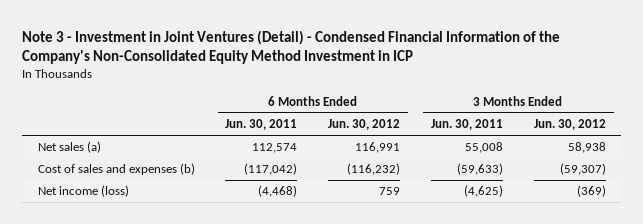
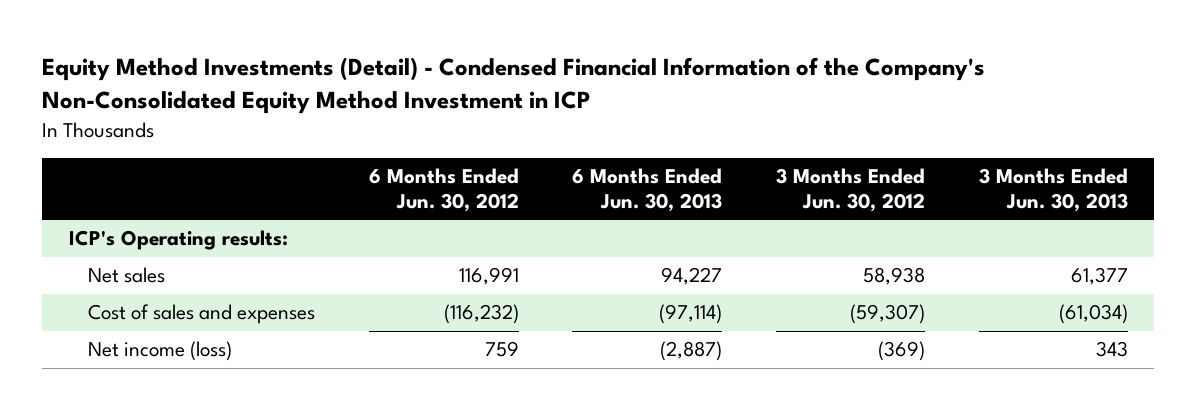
[22,29,561,65] Note 3 - Investment in Joint Ventures (Detail) - Condensed Financial Information of the Company's Non-Consolidated Equity Method Investment in ICP -> [42,57,986,115] Equity Method Investments (Detail) - Condensed Financial Information of the Company's Non-Consolidated Equity Method Investment in ICP
[225,119,298,131] Jun. 30, 2011 -> none
[430,119,503,131] Jun. 30, 2011 -> none
none -> [572,168,723,212] 6 Months Ended Jun. 30, 2013
none -> [978,168,1128,212] 3 Months Ended Jun. 30, 2013
none -> [69,230,289,251] ICP's Operating results:
[37,141,101,154] Net sales (a) -> [88,267,166,284] Net sales
[37,163,195,176] Cost of sales and expenses (b) -> [88,304,316,325] Cost of sales and expenses

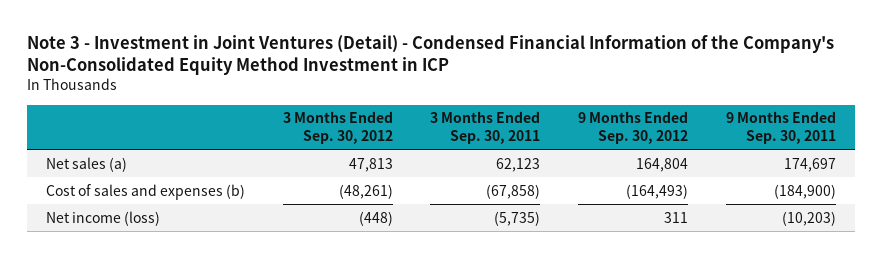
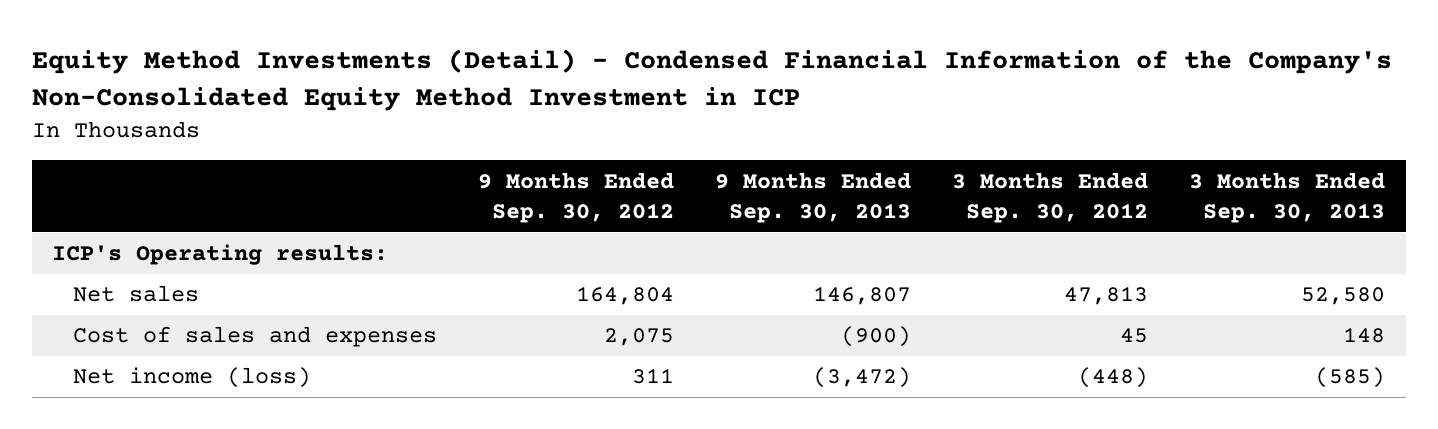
[27,35,835,76] Note 3 - Investment in Joint Ventures (Detail) - Condensed Financial Information of the Company's Non-Consolidated Equity Method Investment in ICP -> [31,49,1392,111] Equity Method Investments (Detail) - Condensed Financial Information of the Company's Non-Consolidated Equity Method Investment in ICP
[430,111,541,144] 3 Months Ended Sep. 30, 2011 -> none
[725,111,836,144] 9 Months Ended Sep. 30, 2011 -> none
none -> [714,171,911,223] 9 Months Ended Sep. 30, 2013
none -> [1189,171,1386,223] 3 Months Ended Sep. 30, 2013
none -> [52,244,389,266] ICP's Operating results:
[45,156,127,172] Net sales (a) -> [72,285,199,303] Net sales
[45,183,245,200] Cost of sales and expenses (b) -> [72,326,437,348] Cost of sales and expenses
[338,183,393,199] (48,261) -> [1120,328,1149,344] 45
[626,183,689,199] (164,493) -> [603,328,674,347] 2,075

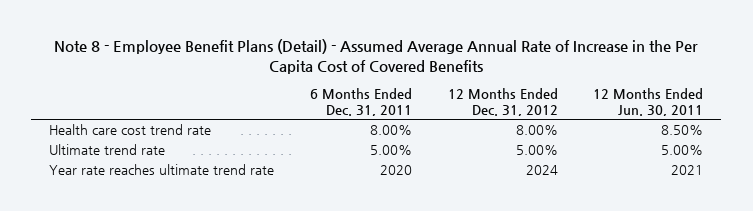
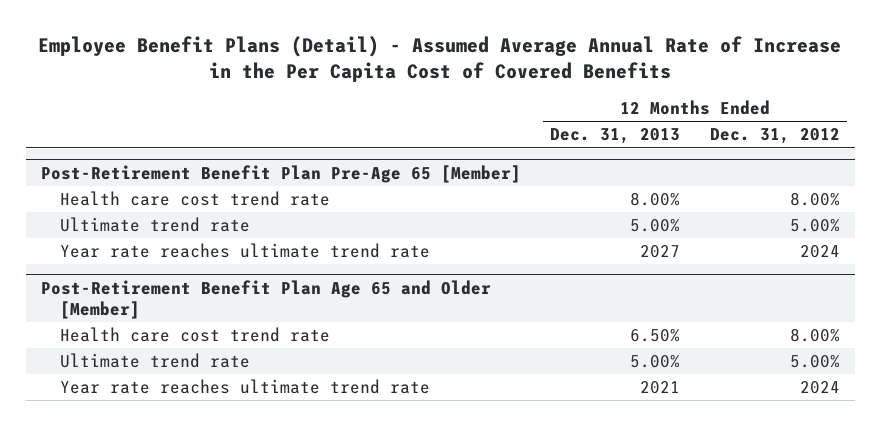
[54,39,699,74] Note 8 - Employee Benefit Plans (Detail) - Assumed Average Annual Rate of Increase in the Per Capita Cost of Covered Benefits -> [38,35,842,82] Employee Benefit Plans (Detail) - Assumed Average Annual Rate of Increase in the Per Capita Cost of Covered Benefits
[309,87,412,116] 6 Months Ended Dec. 31, 2011 -> none
[593,87,704,116] 12 Months Ended Jun. 30, 2011 -> none
none -> [550,128,681,145] Dec. 31, 2013
none -> [40,164,521,183] Post-Retirement Benefit Plan Pre-Age 65 [Member]
none -> [40,279,491,320] Post-Retirement Benefit Plan Age 65 and Older [Member]
none -> [60,327,331,343] Health care cost trend rate
none -> [60,353,251,369] Ultimate trend rate
none -> [60,379,431,395] Year rate reaches ultimate trend rate

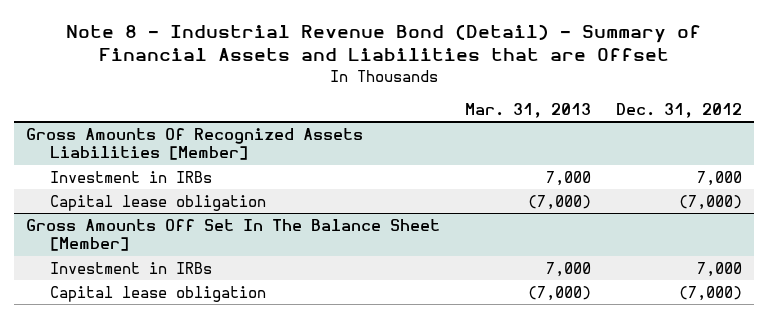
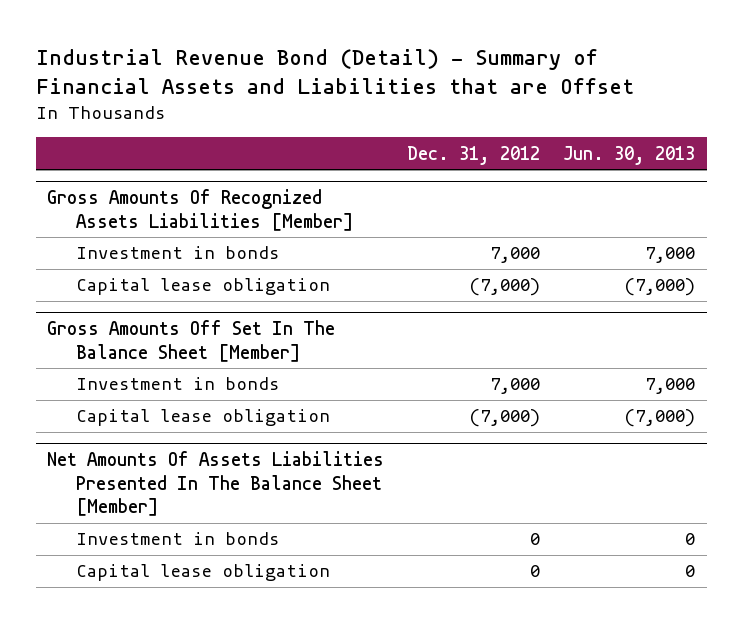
[66,23,702,62] Note 8 - Industrial Revenue Bond (Detail) - Summary of Financial Assets and Liabilities that are Offset -> [35,48,634,94] Industrial Revenue Bond (Detail) - Summary of Financial Assets and Liabilities that are Offset
[465,102,592,118] Mar. 31, 2013 -> none
none -> [563,145,696,165] Jun. 30, 2013
[49,171,212,184] Investment in IRBs -> [75,246,279,260] Investment in bonds
[49,262,212,275] Investment in IRBs -> [75,377,279,391] Investment in bonds
none -> [47,451,385,517] Net Amounts Of Assets Liabilities Presented In The Balance Sheet [Member]
none -> [75,532,279,546] Investment in bonds
none -> [75,564,330,582] Capital lease obligation

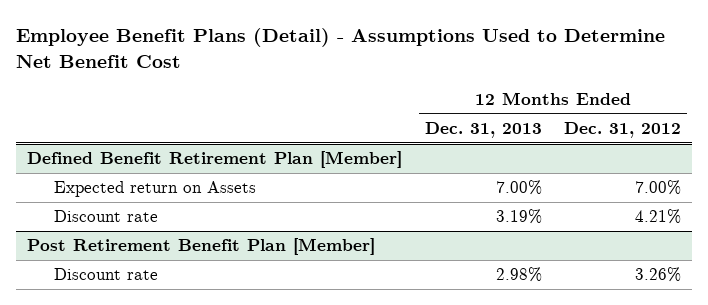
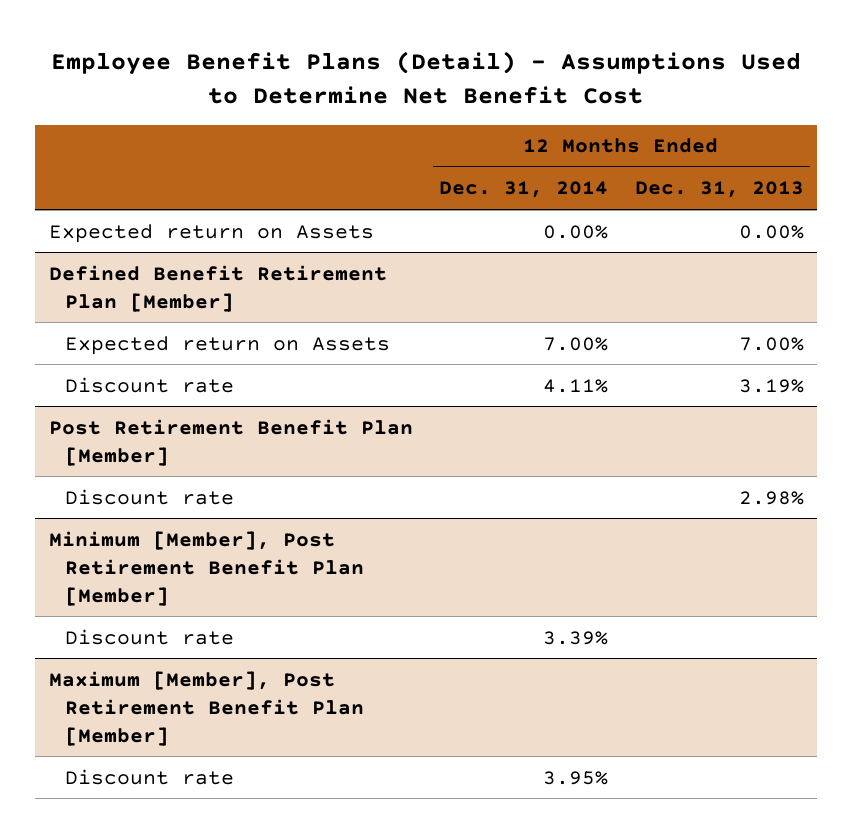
[564,121,682,138] Dec. 31, 2012 -> none
none -> [439,181,609,199] Dec. 31, 2014
none -> [48,223,374,243] Expected return on Assets
none -> [48,530,364,606] Minimum [Member], Post Retirement Benefit Plan [Member]
none -> [64,628,234,645] Discount rate
none -> [48,670,364,746] Maximum [Member], Post Retirement Benefit Plan [Member]
none -> [64,768,234,785] Discount rate

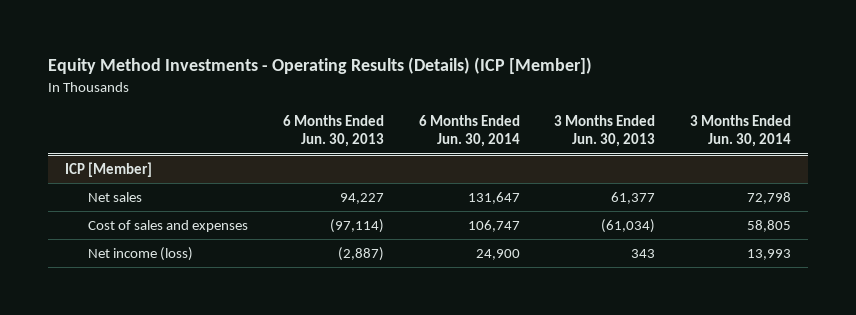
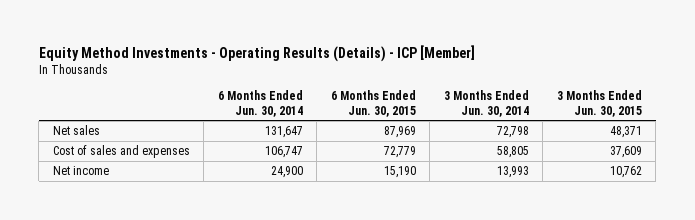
[47,57,592,75] Equity Method Investments - Operating Results (Details) (ICP [Member]) -> [38,44,475,62] Equity Method Investments - Operating Results (Details) - ICP [Member]
[282,114,384,148] 6 Months Ended Jun. 30, 2013 -> none
[554,114,656,148] 3 Months Ended Jun. 30, 2013 -> none
none -> [330,90,416,117] 6 Months Ended Jun. 30, 2015
none -> [556,90,642,117] 3 Months Ended Jun. 30, 2015
[65,162,153,178] ICP [Member] -> none
[88,247,194,262] Net income (loss) -> [52,166,109,176] Net income

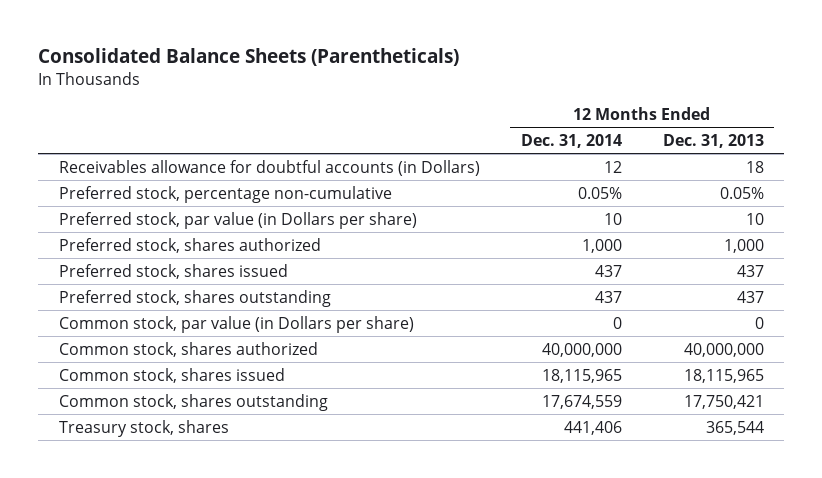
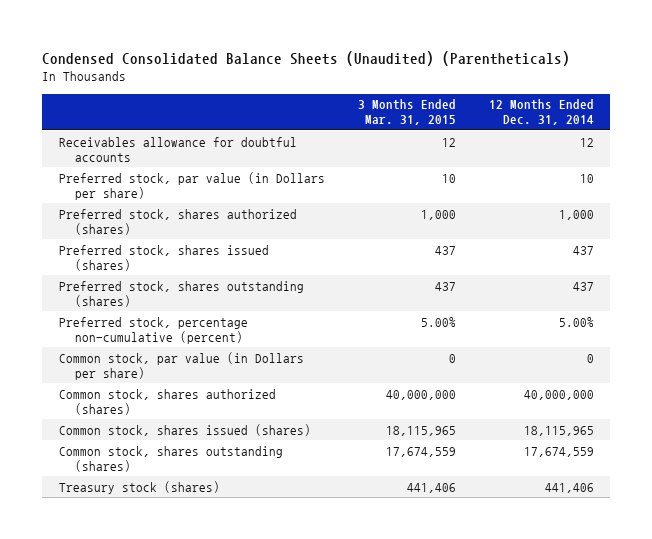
[38,48,460,67] Consolidated Balance Sheets (Parentheticals) -> [42,50,571,66] Condensed Consolidated Balance Sheets (Unaudited) (Parentheticals)
[662,134,764,149] Dec. 31, 2013 -> none
none -> [357,99,456,126] 3 Months Ended Mar. 31, 2015
[58,185,392,203] Preferred stock, percentage non-cumulative -> none
[58,159,480,176] Receivables allowance for doubtful accounts (in Dollars) -> [58,136,297,162] Receivables allowance for doubtful accounts
[58,237,321,253] Preferred stock, shares authorized -> [58,208,297,235] Preferred stock, shares authorized (shares)
[58,263,288,279] Preferred stock, shares issued -> [58,244,269,271] Preferred stock, shares issued (shares)
[58,289,331,307] Preferred stock, shares outstanding -> [58,280,304,307] Preferred stock, shares outstanding (shares)
none -> [58,316,248,344] Preferred stock, percentage non-cumulative (percent)
[58,341,318,357] Common stock, shares authorized -> [58,388,276,415] Common stock, shares authorized (shares)
[58,367,285,383] Common stock, shares issued -> [58,423,311,436] Common stock, shares issued (shares)
[58,393,328,411] Common stock, shares outstanding -> [58,445,283,472] Common stock, shares outstanding (shares)
[58,419,229,437] Treasury stock, shares -> [58,480,220,494] Treasury stock (shares)

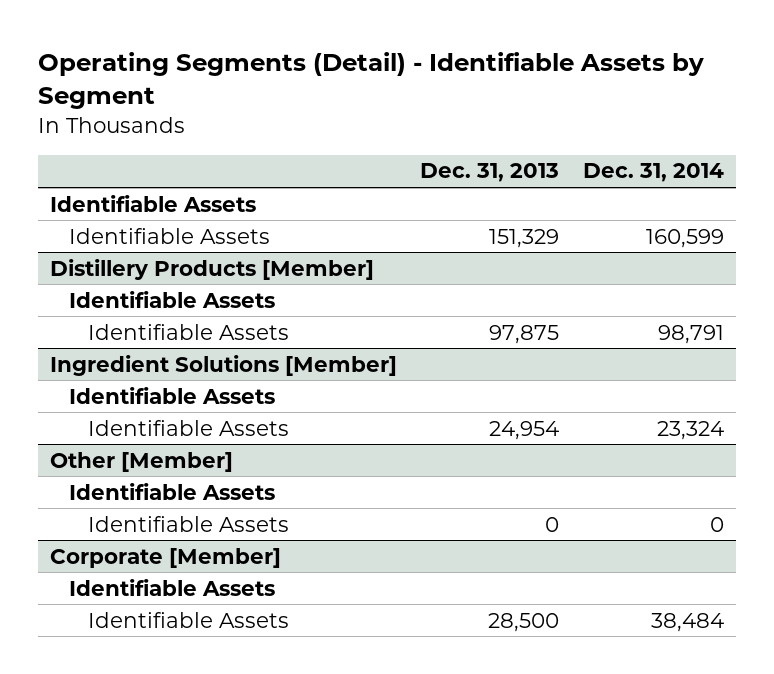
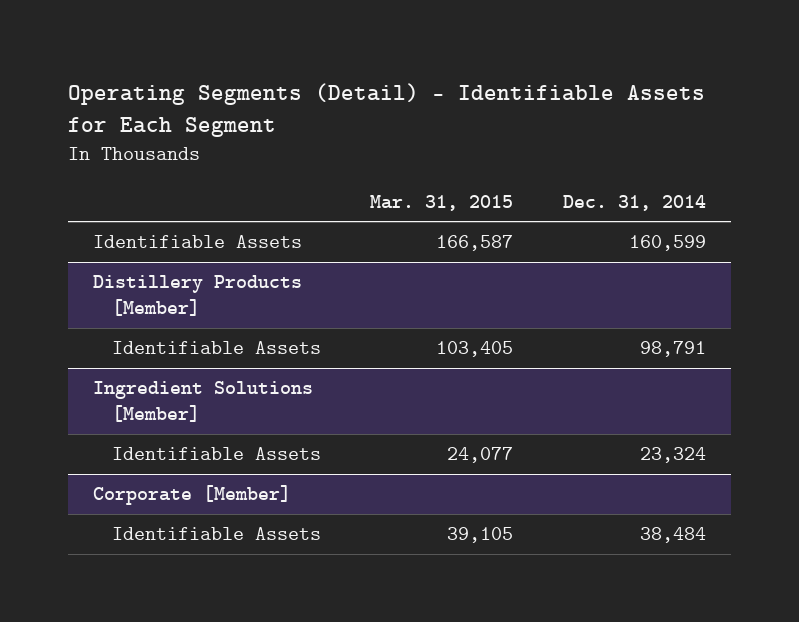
[38,52,705,110] Operating Segments (Detail) - Identifiable Assets by Segment -> [67,83,705,138] Operating Segments (Detail) - Identifiable Assets for Each Segment
[420,163,560,183] Dec. 31, 2013 -> none
none -> [370,194,514,211] Mar. 31, 2015
[49,194,256,212] Identifiable Assets -> none
[68,290,275,308] Identifiable Assets -> none
[68,386,275,404] Identifiable Assets -> none
[49,451,233,472] Other [Member] -> none
[68,482,275,500] Identifiable Assets -> none
[87,515,289,532] Identifiable Assets -> none
[68,578,275,596] Identifiable Assets -> none

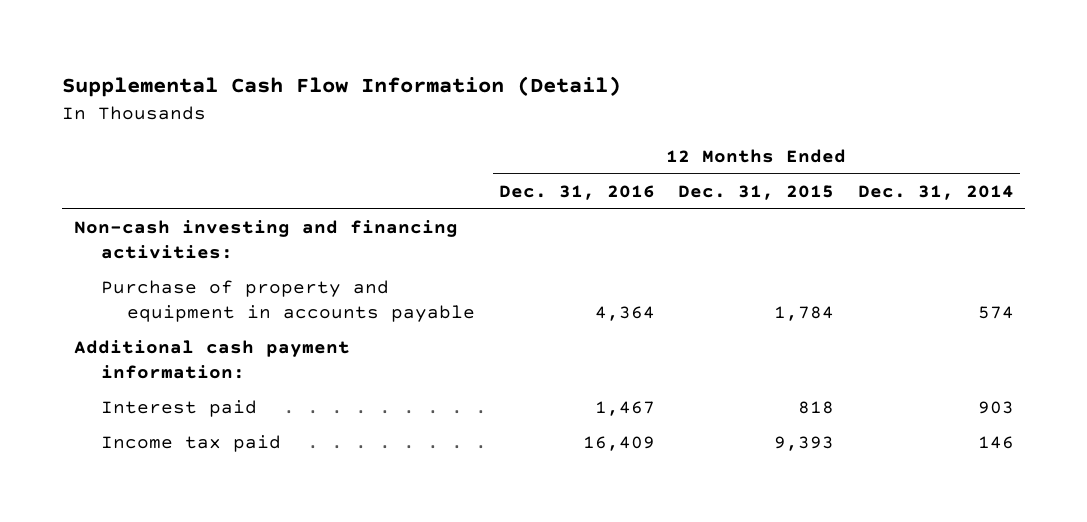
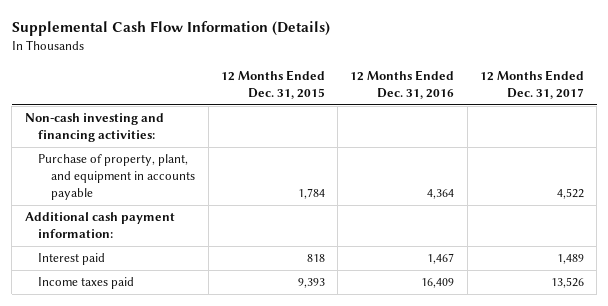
[61,76,621,98] Supplemental Cash Flow Information (Detail) -> [11,21,330,37] Supplemental Cash Flow Information (Details)
[857,185,1014,201] Dec. 31, 2014 -> none
none -> [479,69,584,99] 12 Months Ended Dec. 31, 2017
[100,280,476,322] Purchase of property and equipment in accounts payable -> [38,154,196,201] Purchase of property, plant, and equipment in accounts payable
[100,435,281,453] Income tax paid -> [38,277,135,290] Income taxes paid

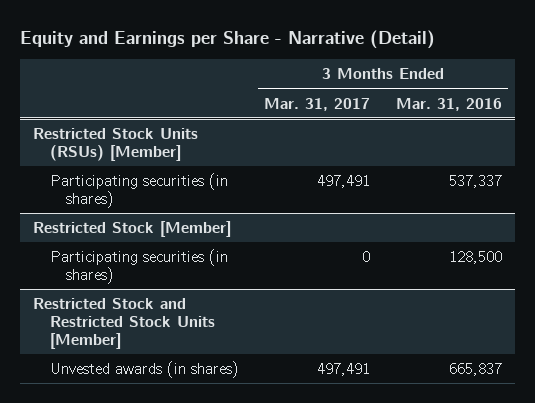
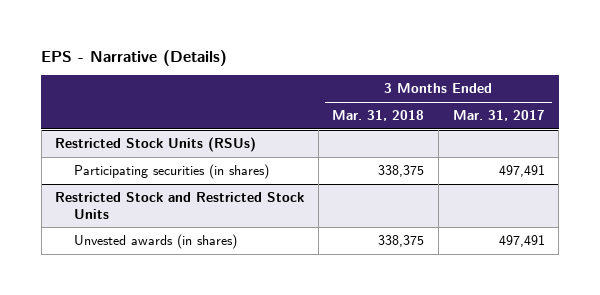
[20,30,436,50] Equity and Earnings per Share - Narrative (Detail) -> [41,49,228,66] EPS - Narrative (Details)
[396,97,503,111] Mar. 31, 2016 -> none
none -> [332,110,425,122] Mar. 31, 2018
[32,127,198,162] Restricted Stock Units (RSUs) [Member] -> [55,137,257,153] Restricted Stock Units (RSUs)
[32,220,231,237] Restricted Stock [Member] -> none
[49,248,228,285] Participating securities (in shares) -> none
[32,297,215,350] Restricted Stock and Restricted Stock Units [Member] -> [55,192,305,219] Restricted Stock and Restricted Stock Units

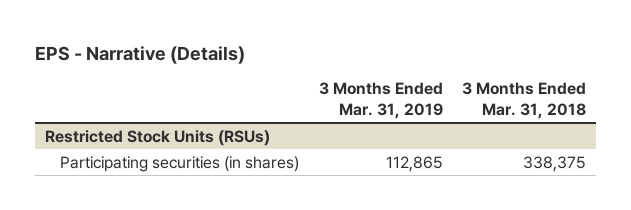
[452,110,545,122] Mar. 31, 2017 -> none
none -> [318,82,443,119] 3 Months Ended Mar. 31, 2019
[55,192,305,219] Restricted Stock and Restricted Stock Units -> none
[73,234,237,250] Unvested awards (in shares) -> none

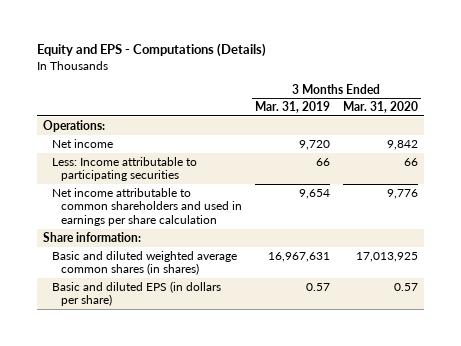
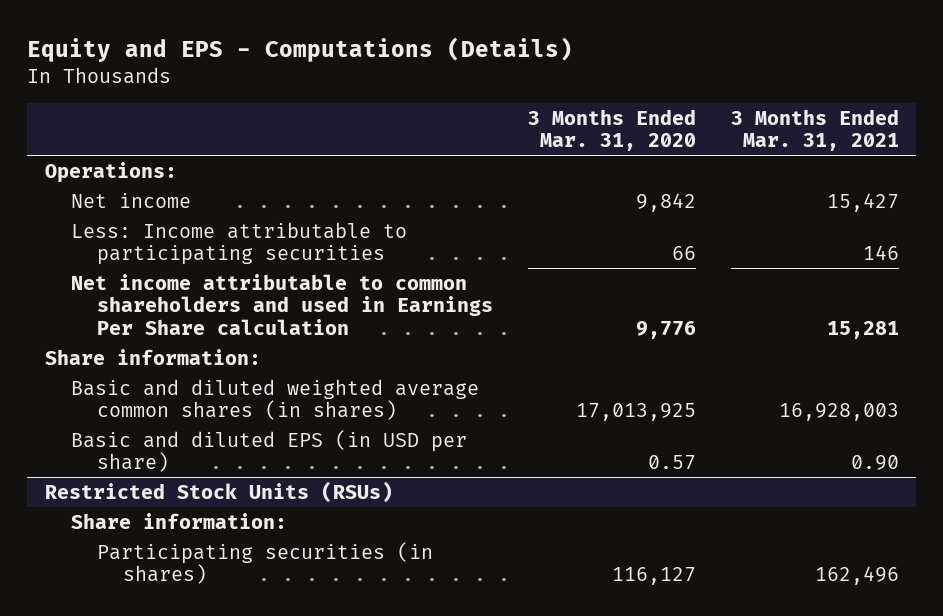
[254,101,330,114] Mar. 31, 2019 -> none
none -> [730,108,899,152] 3 Months Ended Mar. 31, 2021
[52,187,242,226] Net income attributable to common shareholders and used in earnings per share calculation -> [70,273,493,335] Net income attributable to common shareholders and used in Earnings Per Share calculation
[52,280,222,307] Basic and diluted EPS (in dollars per share) -> [70,429,467,473] Basic and diluted EPS (in USD per share)
none -> [44,480,393,503] Restricted Stock Units (RSUs)
none -> [70,512,287,529] Share information:
none -> [96,541,433,585] Participating securities (in shares)

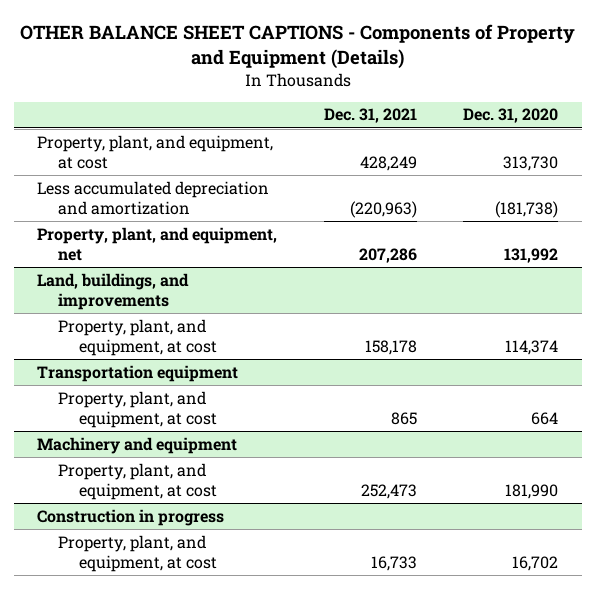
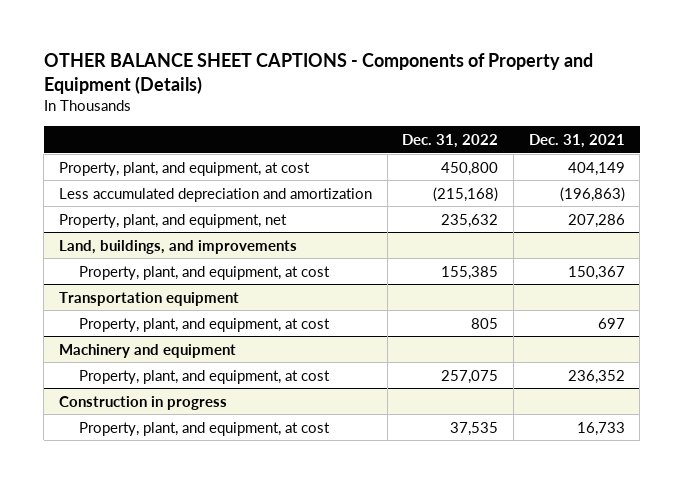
[463,108,559,124] Dec. 31, 2020 -> none
none -> [402,133,499,148] Dec. 31, 2022
[359,155,417,171] 428,249 -> [567,161,625,176] 404,149
[349,200,417,218] (220,963) -> [559,186,625,202] (196,863)
[364,339,417,355] 158,178 -> [567,265,625,280] 150,367
[390,411,417,425] 865 -> [597,317,625,329] 697
[360,483,417,499] 252,473 -> [567,369,625,384] 236,352

